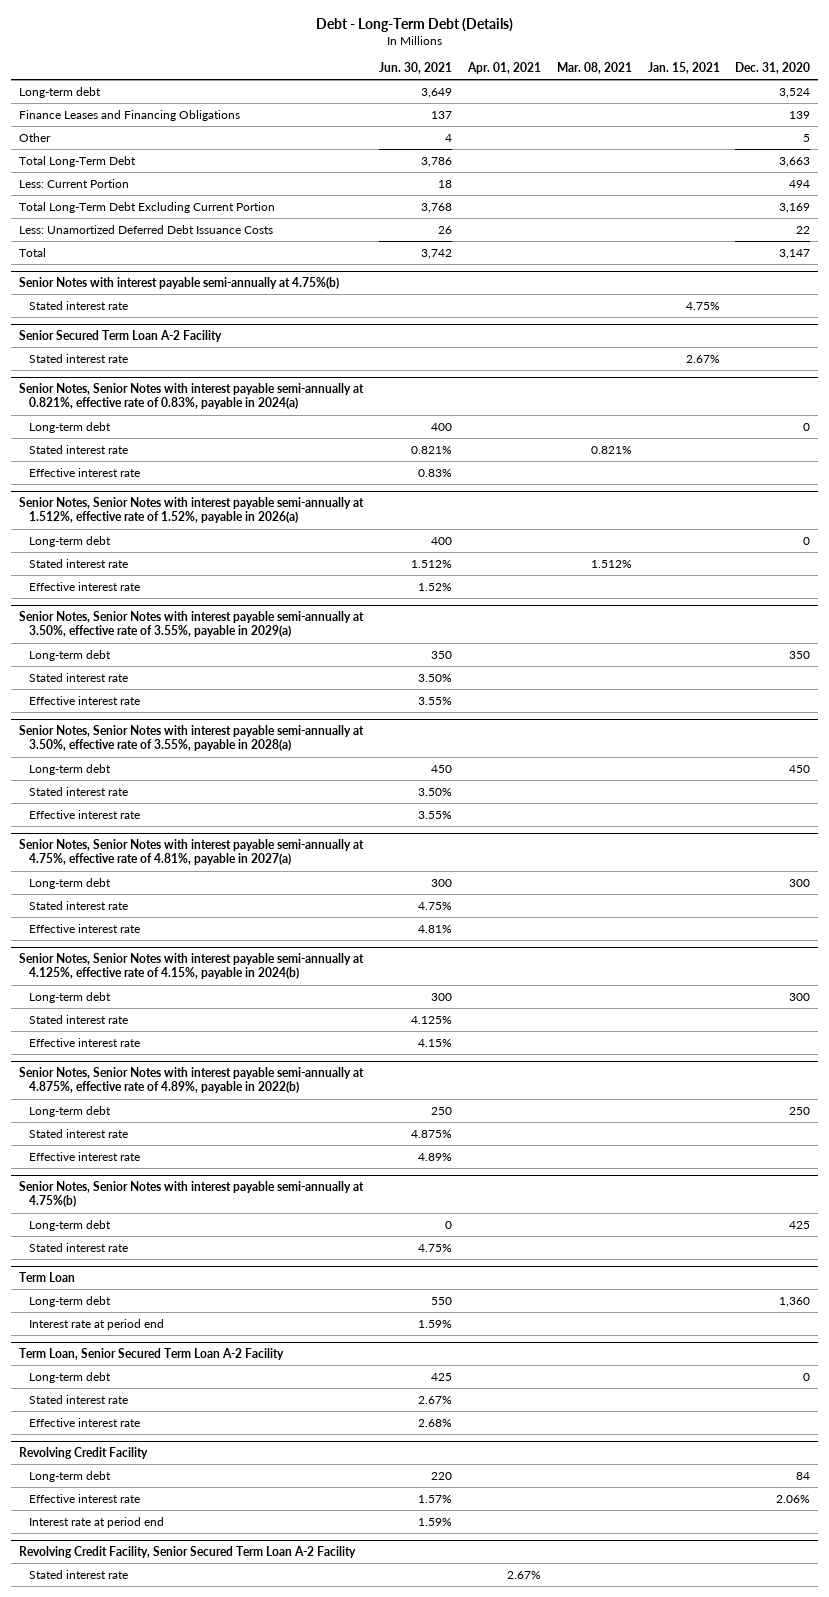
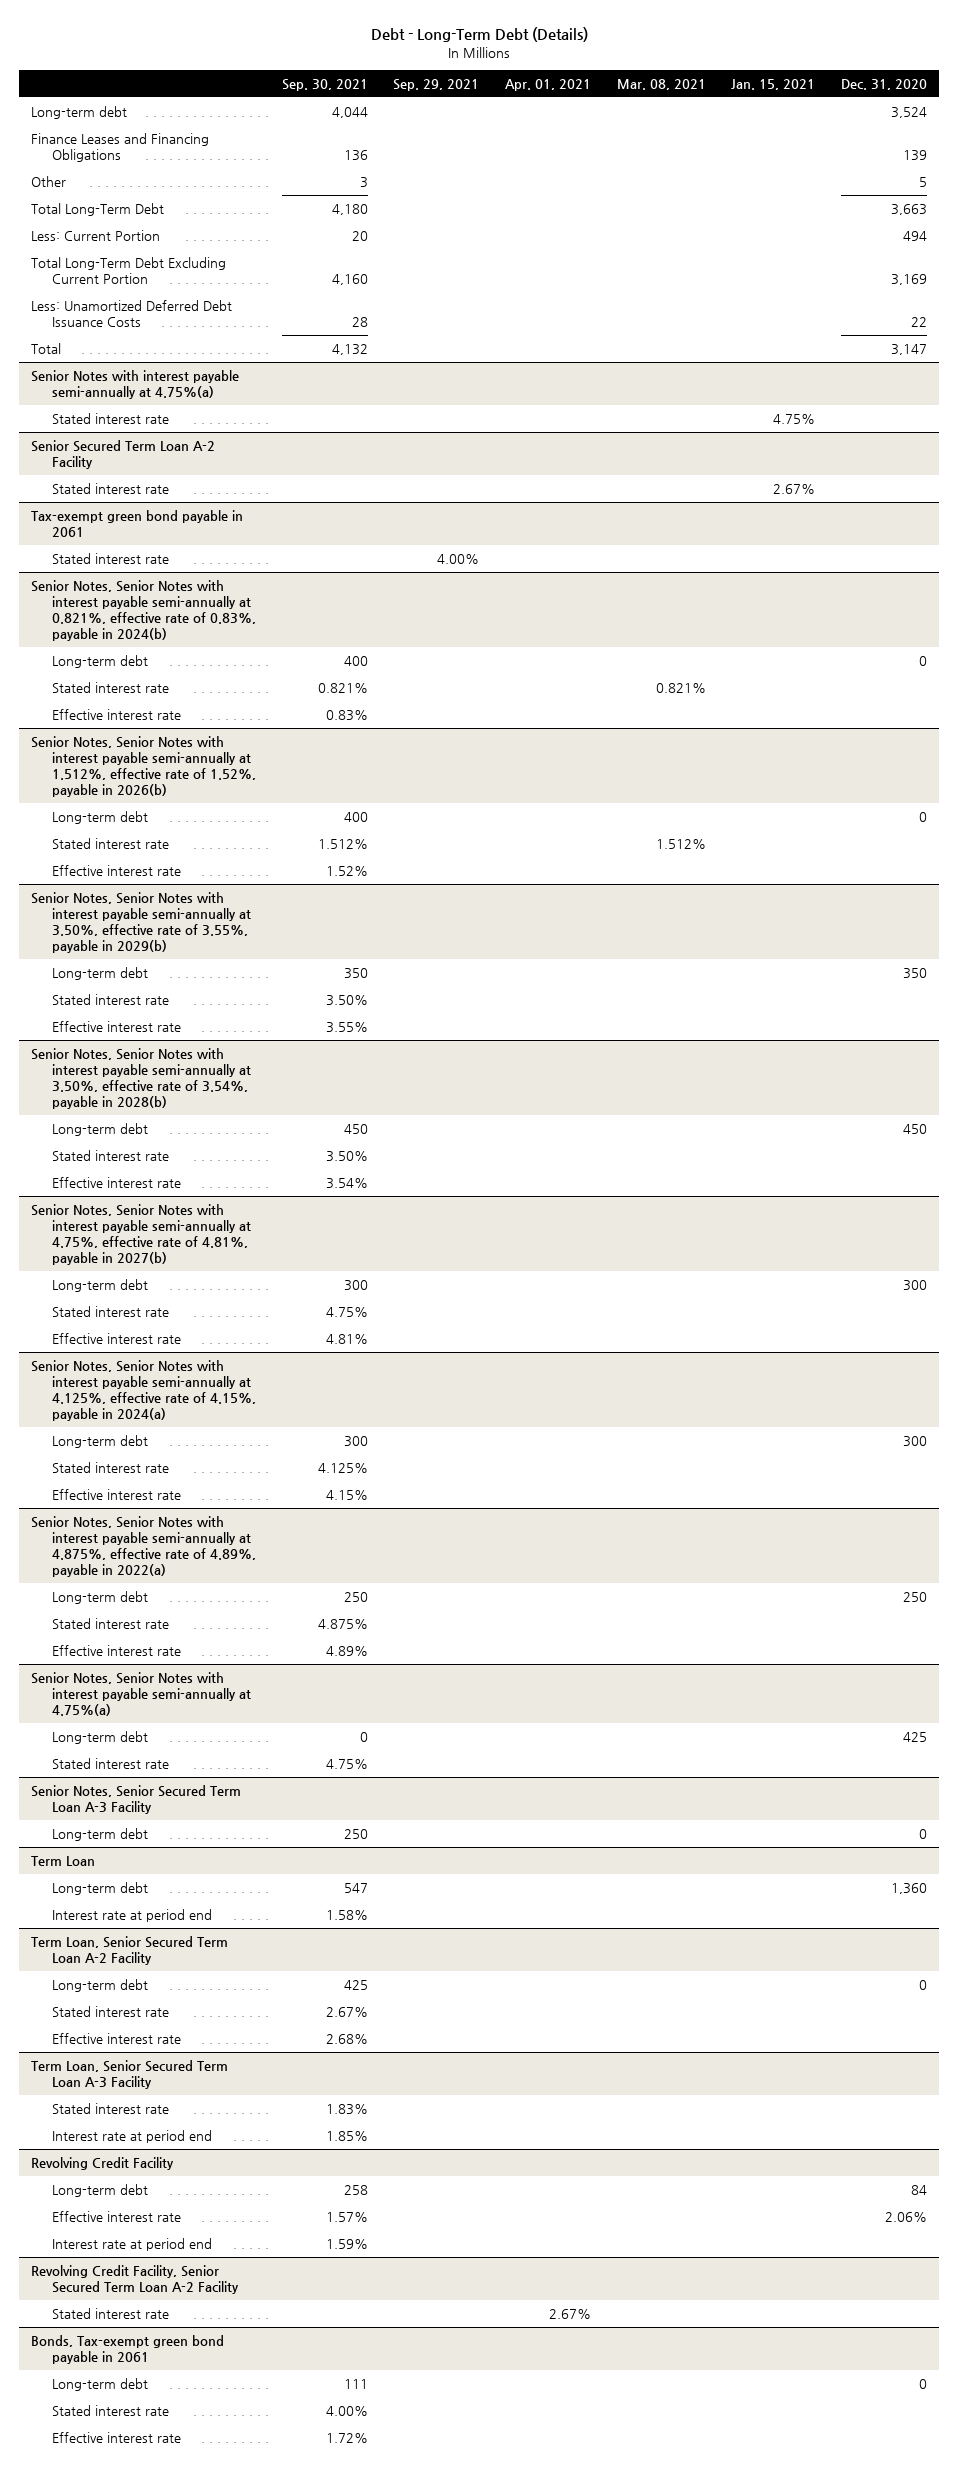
[378,61,452,74] Jun. 30, 2021 -> none
none -> [281,78,368,91] Sep. 30, 2021
none -> [393,78,480,91] Sep. 29, 2021
[18,276,339,289] Senior Notes with interest payable semi-annually at 4.75%(b) -> [31,369,240,399] Senior Notes with interest payable semi-annually at 4.75%(a)
none -> [31,509,244,537] Tax-exempt green bond payable in 2061
none -> [52,552,170,564] Stated interest rate
[18,382,364,410] Senior Notes, Senior Notes with interest payable semi-annually at 0.821%, effective rate of 0.83%, payable in 2024(a) -> [31,579,257,642] Senior Notes, Senior Notes with interest payable semi-annually at 0.821%, effective rate of 0.83%, payable in 2024(b)
[18,496,364,524] Senior Notes, Senior Notes with interest payable semi-annually at 1.512%, effective rate of 1.52%, payable in 2026(a) -> [31,735,257,798] Senior Notes, Senior Notes with interest payable semi-annually at 1.512%, effective rate of 1.52%, payable in 2026(b)
[18,610,364,638] Senior Notes, Senior Notes with interest payable semi-annually at 3.50%, effective rate of 3.55%, payable in 2029(a) -> [31,891,252,954] Senior Notes, Senior Notes with interest payable semi-annually at 3.50%, effective rate of 3.55%, payable in 2029(b)
[18,724,364,752] Senior Notes, Senior Notes with interest payable semi-annually at 3.50%, effective rate of 3.55%, payable in 2028(a) -> [31,1047,252,1110] Senior Notes, Senior Notes with interest payable semi-annually at 3.50%, effective rate of 3.54%, payable in 2028(b)
[18,838,364,866] Senior Notes, Senior Notes with interest payable semi-annually at 4.75%, effective rate of 4.81%, payable in 2027(a) -> [31,1203,252,1266] Senior Notes, Senior Notes with interest payable semi-annually at 4.75%, effective rate of 4.81%, payable in 2027(b)
[18,952,364,980] Senior Notes, Senior Notes with interest payable semi-annually at 4.125%, effective rate of 4.15%, payable in 2024(b) -> [31,1359,257,1422] Senior Notes, Senior Notes with interest payable semi-annually at 4.125%, effective rate of 4.15%, payable in 2024(a)
[18,1066,364,1094] Senior Notes, Senior Notes with interest payable semi-annually at 4.875%, effective rate of 4.89%, payable in 2022(b) -> [31,1515,257,1578] Senior Notes, Senior Notes with interest payable semi-annually at 4.875%, effective rate of 4.89%, payable in 2022(a)
[18,1180,364,1208] Senior Notes, Senior Notes with interest payable semi-annually at 4.75%(b) -> [31,1671,252,1717] Senior Notes, Senior Notes with interest payable semi-annually at 4.75%(a)
none -> [31,1784,242,1814] Senior Notes, Senior Secured Term Loan A-3 Facility
none -> [52,1827,149,1841] Long-term debt
none -> [31,2059,229,2089] Term Loan, Senior Secured Term Loan A-3 Facility
none -> [52,2102,170,2114] Stated interest rate
none -> [52,2129,213,2143] Interest rate at period end
none -> [31,2334,225,2364] Bonds, Tax-exempt green bond payable in 2061
none -> [52,2377,149,2391] Long-term debt
none -> [52,2404,170,2416] Stated interest rate
none -> [52,2431,182,2443] Effective interest rate

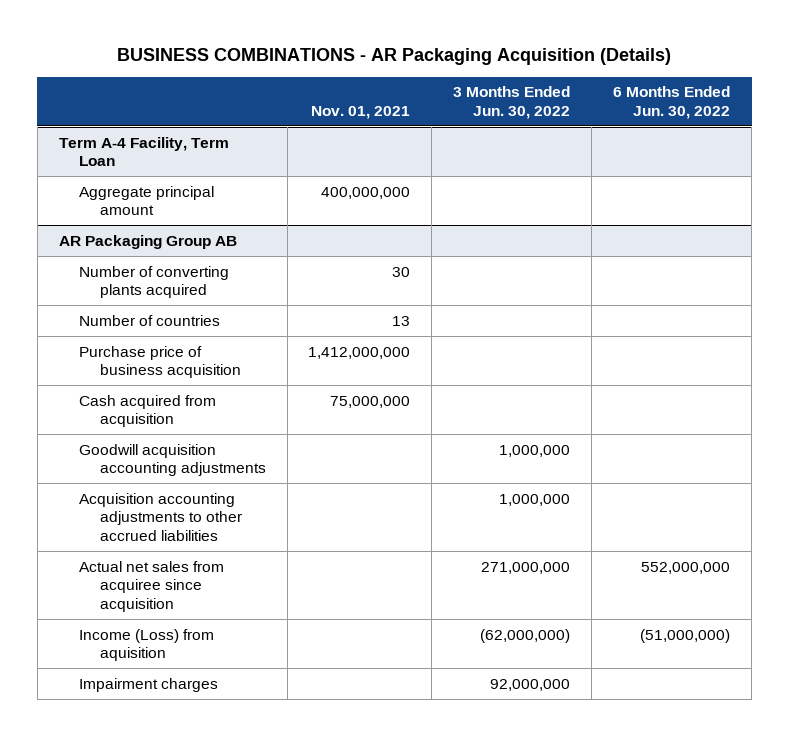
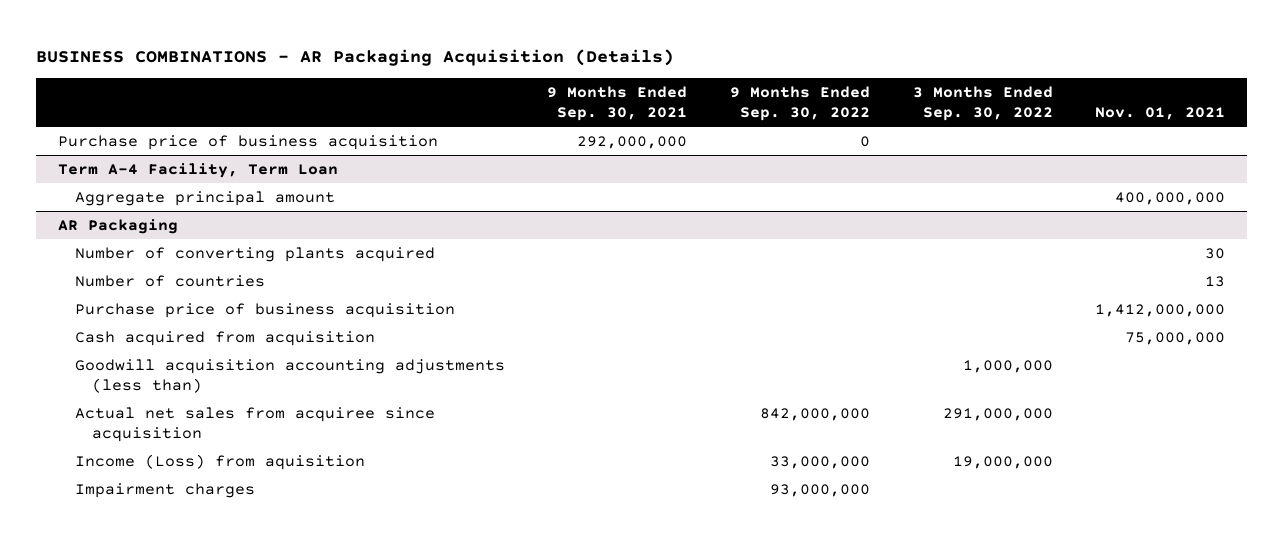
[453,86,571,119] 3 Months Ended Jun. 30, 2022 -> none
[613,86,731,119] 6 Months Ended Jun. 30, 2022 -> none
none -> [547,85,688,122] 9 Months Ended Sep. 30, 2021
none -> [730,85,871,122] 9 Months Ended Sep. 30, 2022
none -> [912,85,1053,122] 3 Months Ended Sep. 30, 2022
none -> [57,134,438,150] Purchase price of business acquisition
[58,234,237,249] AR Packaging Group AB -> [57,218,178,234] AR Packaging
[79,492,242,541] Acquisition accounting adjustments to other accrued liabilities -> none
[79,443,266,477] Goodwill acquisition accounting adjustments -> [74,358,505,394] Goodwill acquisition accounting adjustments (less than)

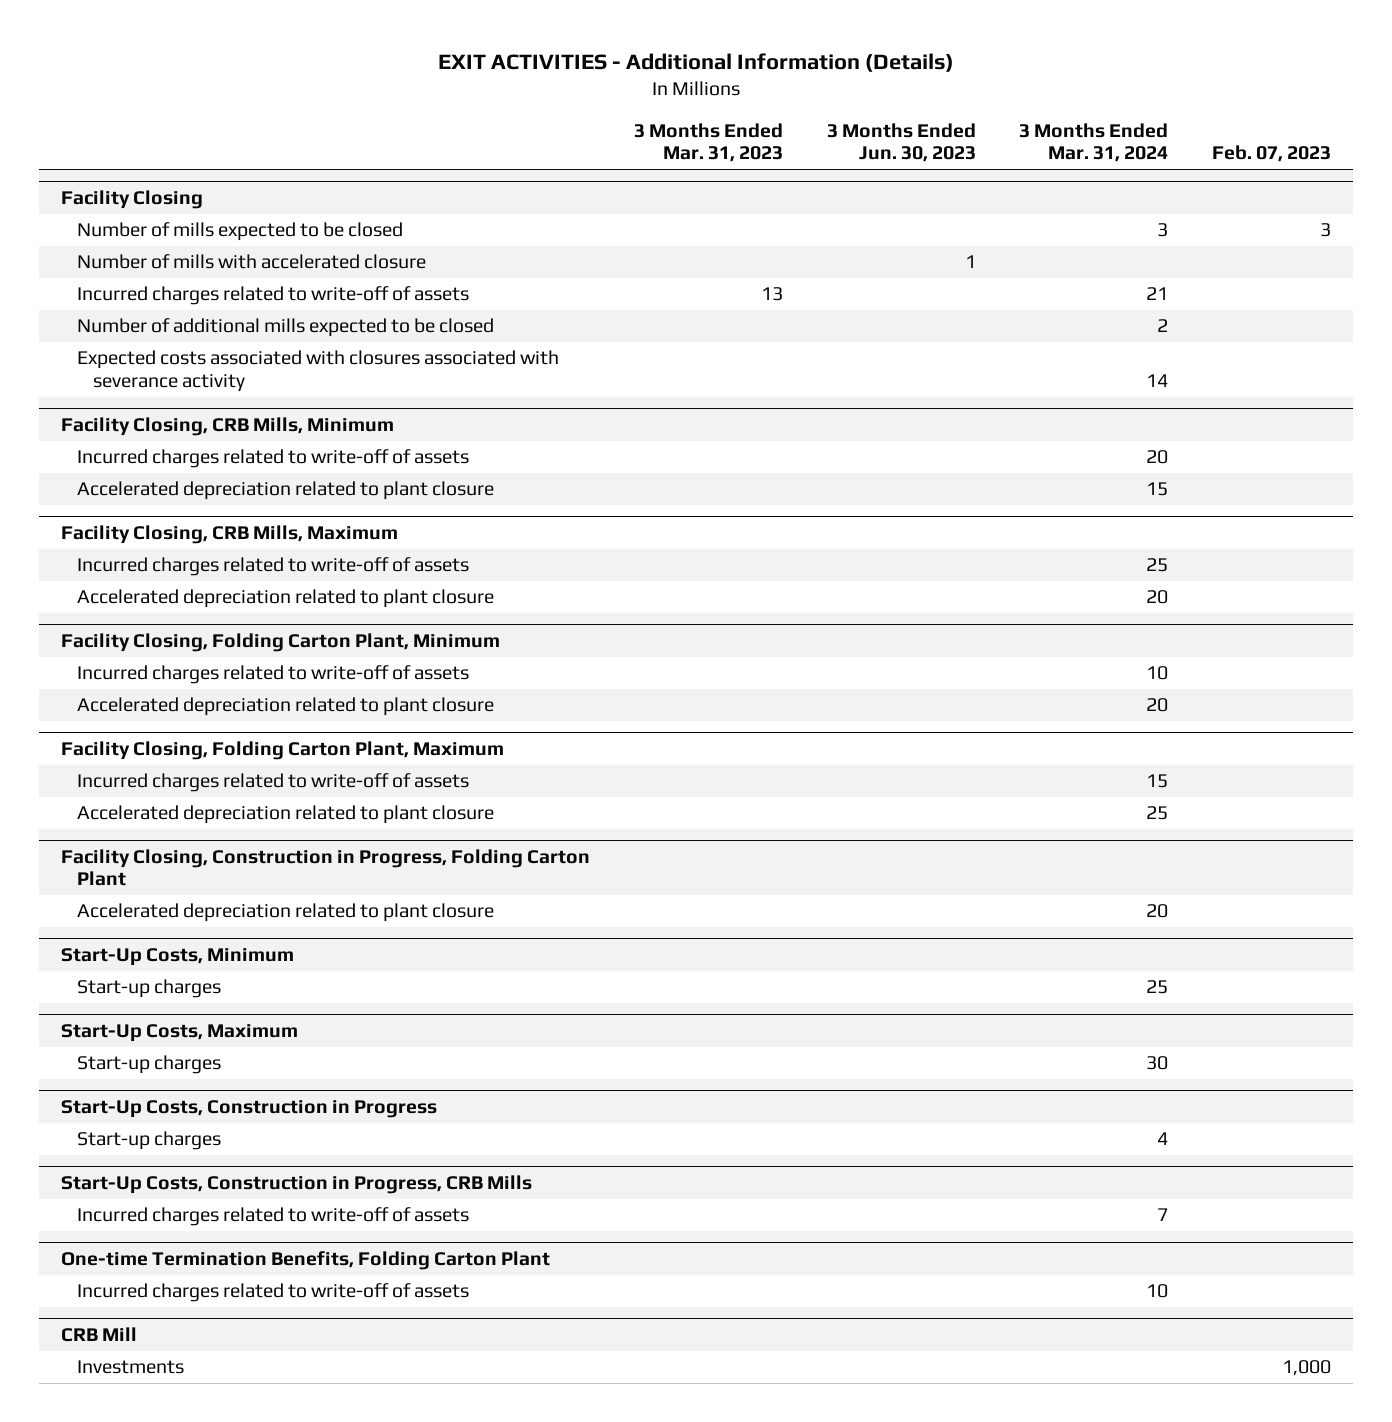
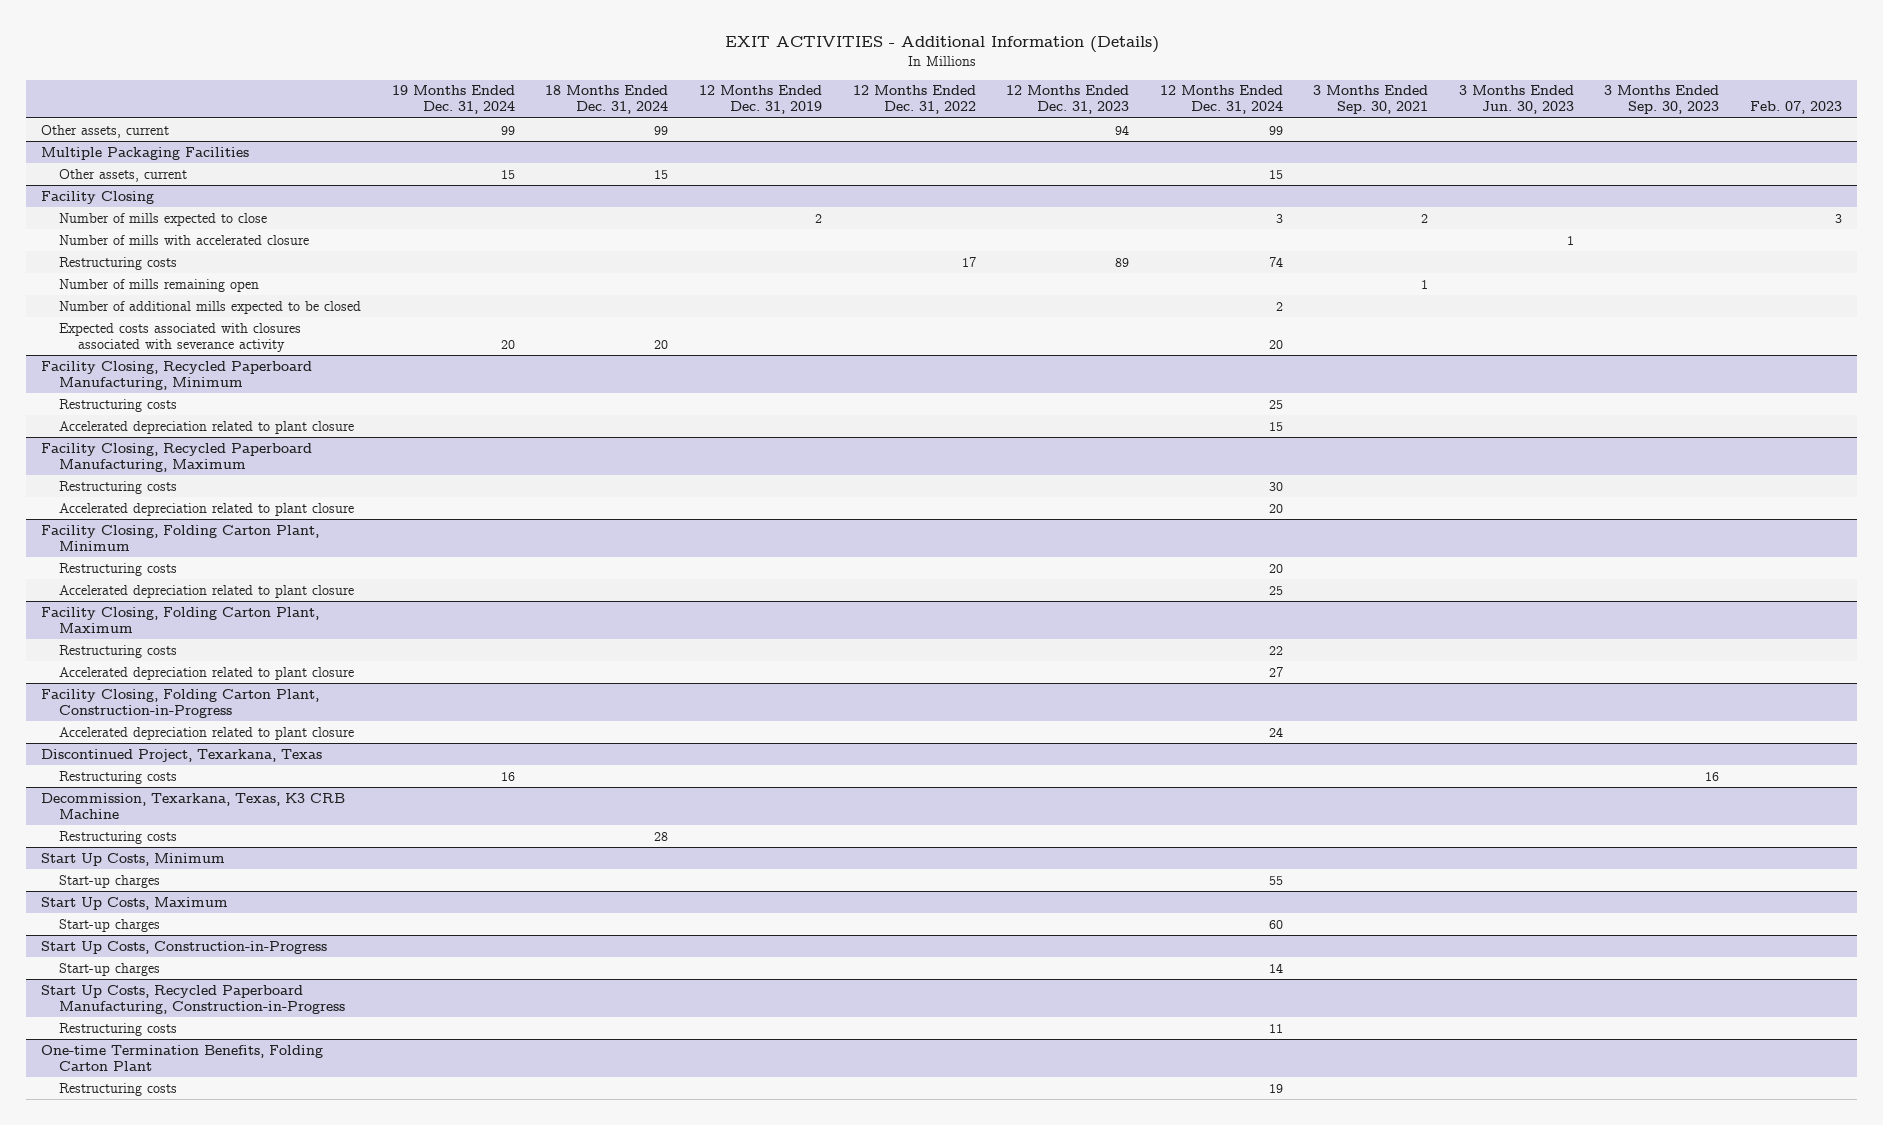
[633,123,783,163] 3 Months Ended Mar. 31, 2023 -> none
[1019,123,1169,163] 3 Months Ended Mar. 31, 2024 -> none
none -> [391,85,515,115] 19 Months Ended Dec. 31, 2024
none -> [545,85,669,115] 18 Months Ended Dec. 31, 2024
none -> [699,85,823,115] 12 Months Ended Dec. 31, 2019
none -> [852,85,976,115] 12 Months Ended Dec. 31, 2022
none -> [1006,85,1130,115] 12 Months Ended Dec. 31, 2023
none -> [1159,85,1283,115] 12 Months Ended Dec. 31, 2024
none -> [1313,85,1429,115] 3 Months Ended Sep. 30, 2021
none -> [1604,85,1720,115] 3 Months Ended Sep. 30, 2023
none -> [41,124,170,138] Other assets, current
none -> [41,146,250,160] Multiple Packaging Facilities
none -> [59,168,188,182] Other assets, current
[77,222,404,242] Number of mills expected to be closed -> [59,212,268,226] Number of mills expected to close
[77,286,470,306] Incurred charges related to write-off of assets -> [59,256,178,270] Restructuring costs
none -> [59,278,260,292] Number of mills remaining open
[61,416,395,436] Facility Closing, CRB Mills, Minimum -> none
[77,449,470,469] Incurred charges related to write-off of assets -> none
[77,481,495,501] Accelerated depreciation related to plant closure -> none
[61,524,399,544] Facility Closing, CRB Mills, Maximum -> none
[77,557,470,577] Incurred charges related to write-off of assets -> none
[77,589,495,609] Accelerated depreciation related to plant closure -> none
none -> [41,360,313,390] Facility Closing, Recycled Paperboard Manufacturing, Minimum
none -> [59,398,178,412] Restructuring costs
none -> [59,420,355,434] Accelerated depreciation related to plant closure
none -> [41,442,313,472] Facility Closing, Recycled Paperboard Manufacturing, Maximum
none -> [59,480,178,494] Restructuring costs
none -> [59,502,355,516] Accelerated depreciation related to plant closure
[77,665,470,685] Incurred charges related to write-off of assets -> [59,562,178,576] Restructuring costs
[77,773,470,793] Incurred charges related to write-off of assets -> [59,644,178,658] Restructuring costs
[61,848,591,886] Facility Closing, Construction in Progress, Folding Carton Plant -> [41,688,320,718] Facility Closing, Folding Carton Plant, Construction-in-Progress
none -> [41,748,323,762] Discontinued Project, Texarkana, Texas
none -> [59,770,178,784] Restructuring costs
none -> [41,792,346,819] Decommission, Texarkana, Texas, K3 CRB Machine
none -> [59,830,178,844] Restructuring costs
[61,947,295,966] Start-Up Costs, Minimum -> [41,852,226,866] Start Up Costs, Minimum
[61,1023,299,1042] Start-Up Costs, Maximum -> [41,896,229,910] Start Up Costs, Maximum
[61,1099,438,1118] Start-Up Costs, Construction in Progress -> [41,940,328,954] Start Up Costs, Construction-in-Progress
[61,1174,533,1194] Start-Up Costs, Construction in Progress, CRB Mills -> [41,984,346,1014] Start Up Costs, Recycled Paperboard Manufacturing, Construction-in-Progress
[77,1207,470,1227] Incurred charges related to write-off of assets -> [59,1022,178,1036] Restructuring costs
[61,1326,138,1342] CRB Mill -> none
[77,1360,185,1375] Investments -> none
[77,1283,470,1303] Incurred charges related to write-off of assets -> [59,1082,178,1096] Restructuring costs

